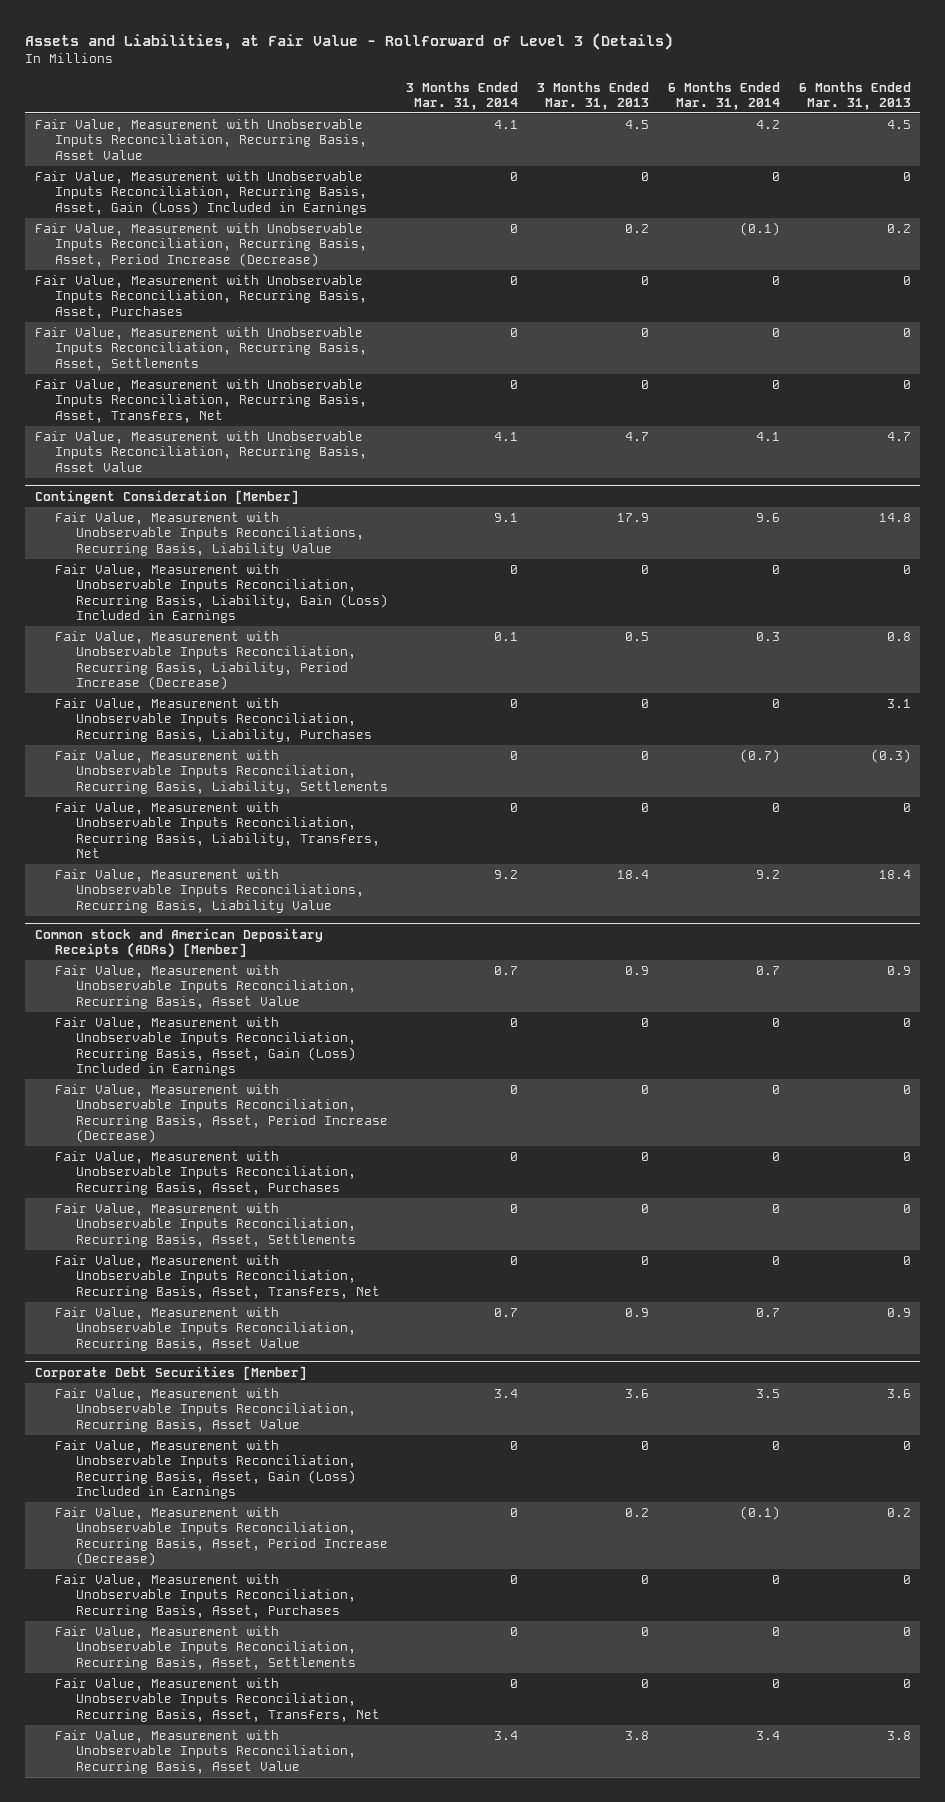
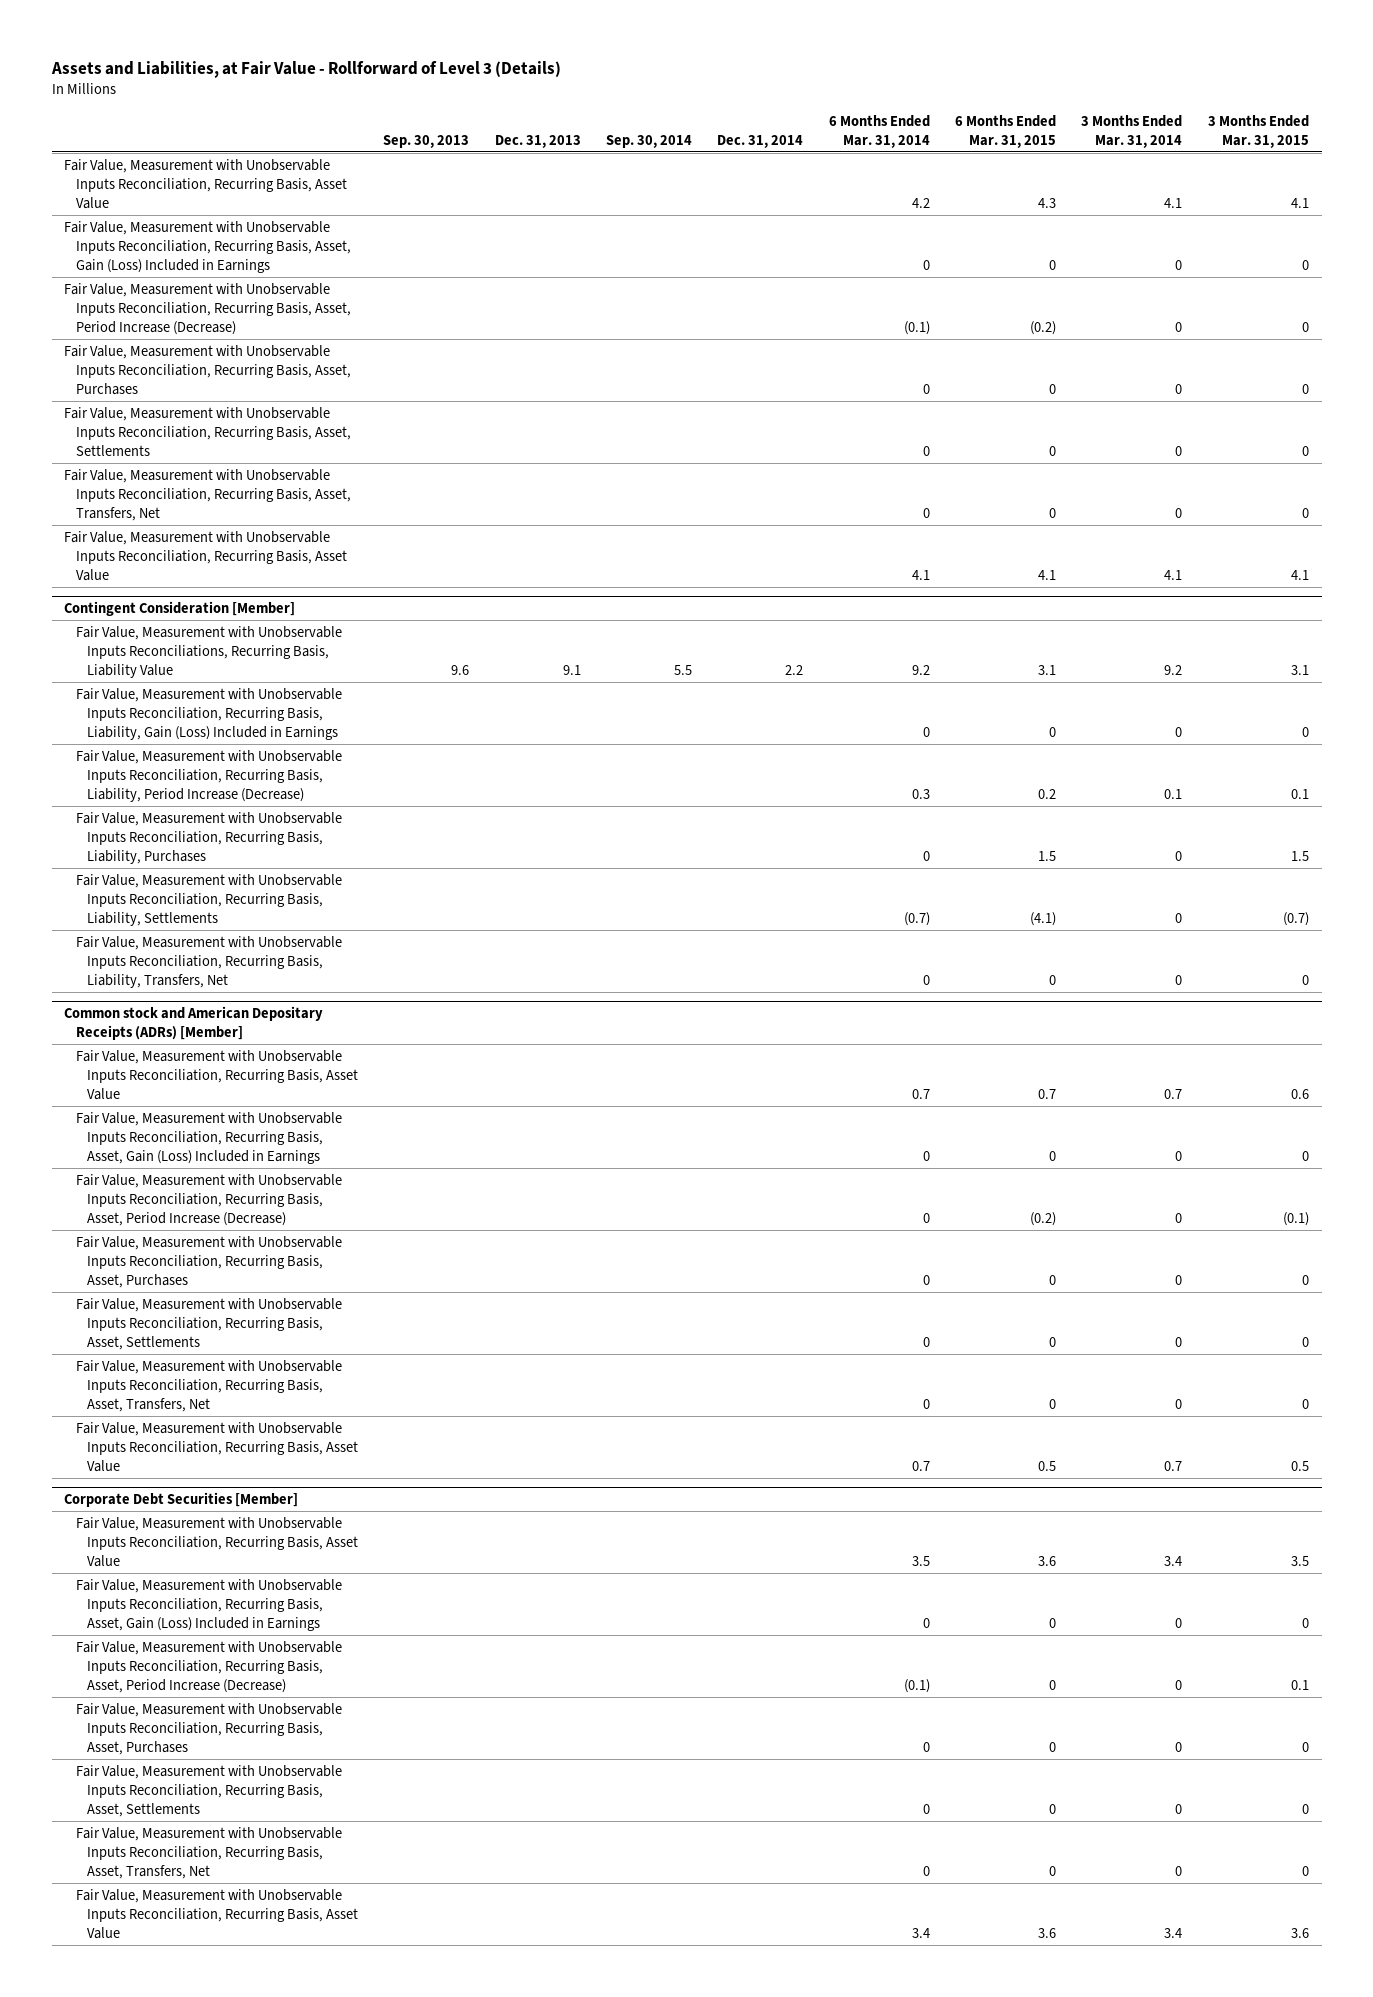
[537,81,650,110] 3 Months Ended Mar. 31, 2013 -> none
[798,81,911,110] 6 Months Ended Mar. 31, 2013 -> none
none -> [383,134,470,148] Sep. 30, 2013
none -> [494,134,581,148] Dec. 31, 2013
none -> [606,134,693,148] Sep. 30, 2014
none -> [717,134,804,148] Dec. 31, 2014
none -> [955,114,1057,148] 6 Months Ended Mar. 31, 2015
none -> [1207,114,1309,148] 3 Months Ended Mar. 31, 2015
[55,512,364,556] Fair Value, Measurement with Unobservable Inputs Reconciliations, Recurring Basis, Liability Value -> none
[55,869,364,913] Fair Value, Measurement with Unobservable Inputs Reconciliations, Recurring Basis, Liability Value -> [75,625,342,678] Fair Value, Measurement with Unobservable Inputs Reconciliations, Recurring Basis, Liability Value

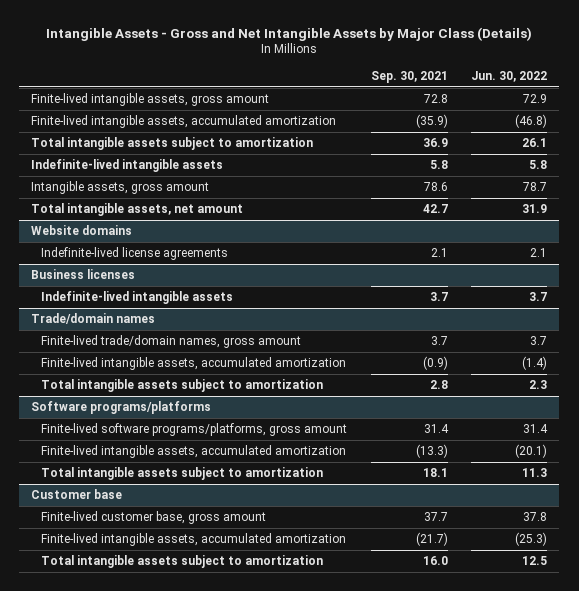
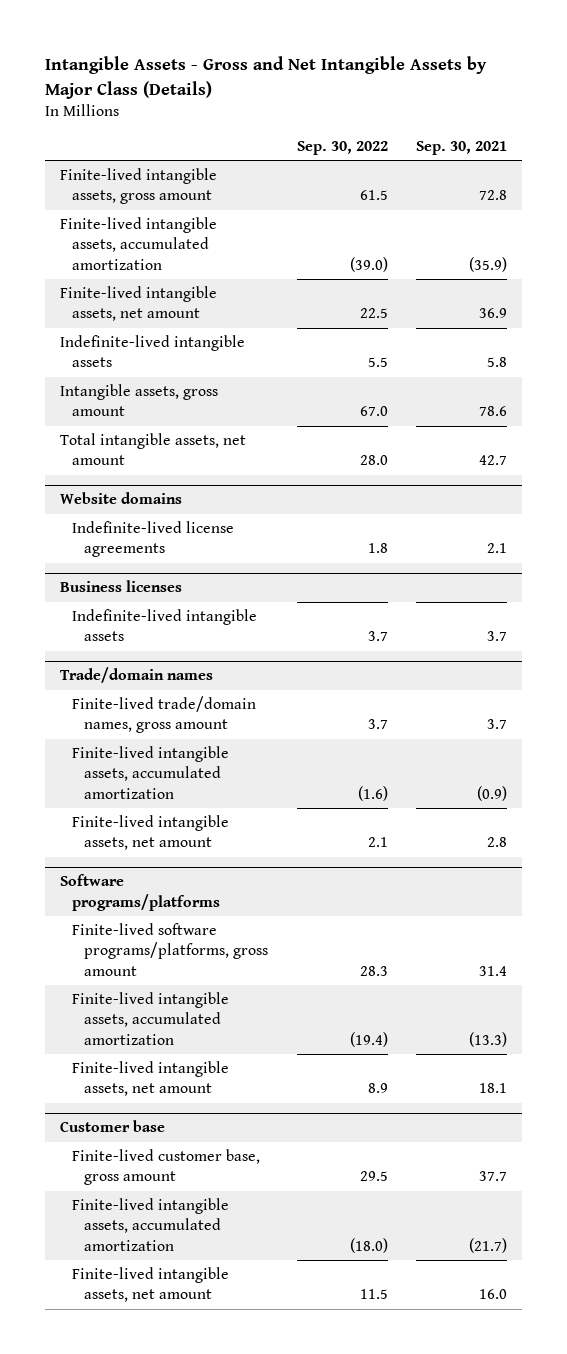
[471,71,548,83] Jun. 30, 2022 -> none
none -> [296,141,388,156] Sep. 30, 2022
[31,137,314,151] Total intangible assets subject to amortization -> [59,286,217,322] Finite-lived intangible assets, net amount
[40,379,323,393] Total intangible assets subject to amortization -> [71,815,229,851] Finite-lived intangible assets, net amount
[40,467,323,481] Total intangible assets subject to amortization -> [71,1061,229,1097] Finite-lived intangible assets, net amount
[40,555,323,569] Total intangible assets subject to amortization -> [71,1267,229,1303] Finite-lived intangible assets, net amount

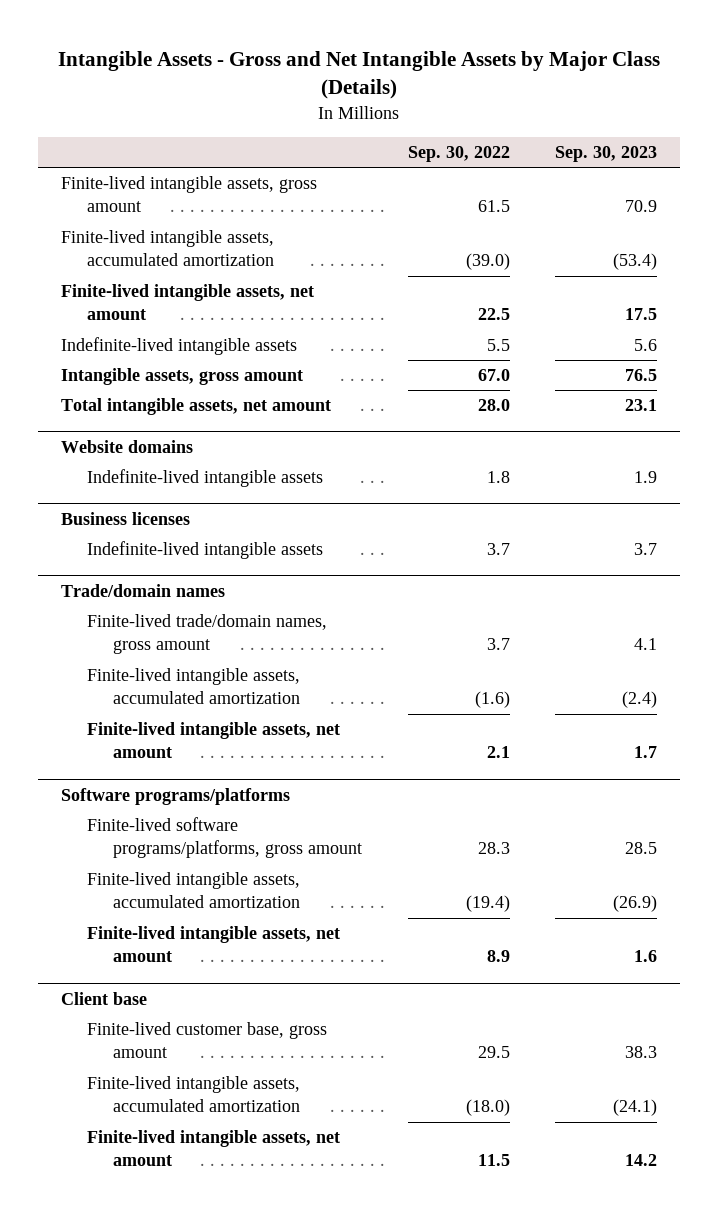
[416,141,508,156] Sep. 30, 2021 -> none
none -> [555,146,658,163] Sep. 30, 2023
[71,521,234,558] Indefinite-lived license agreements -> none
none -> [86,469,323,488] Indefinite-lived intangible assets
[59,1120,165,1133] Customer base -> [60,991,147,1005] Client base

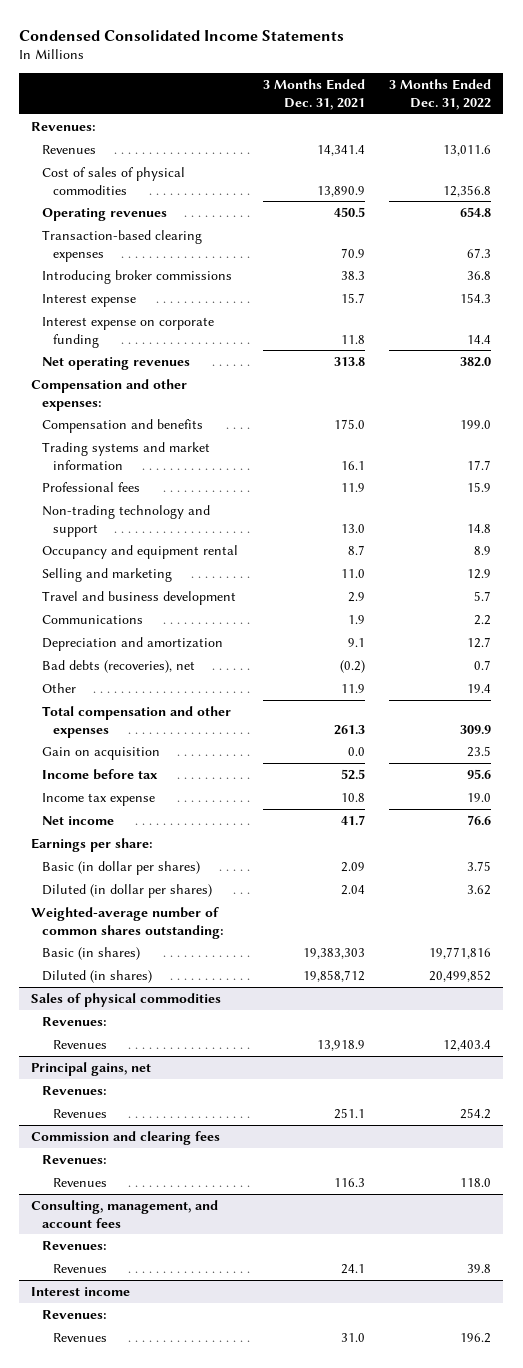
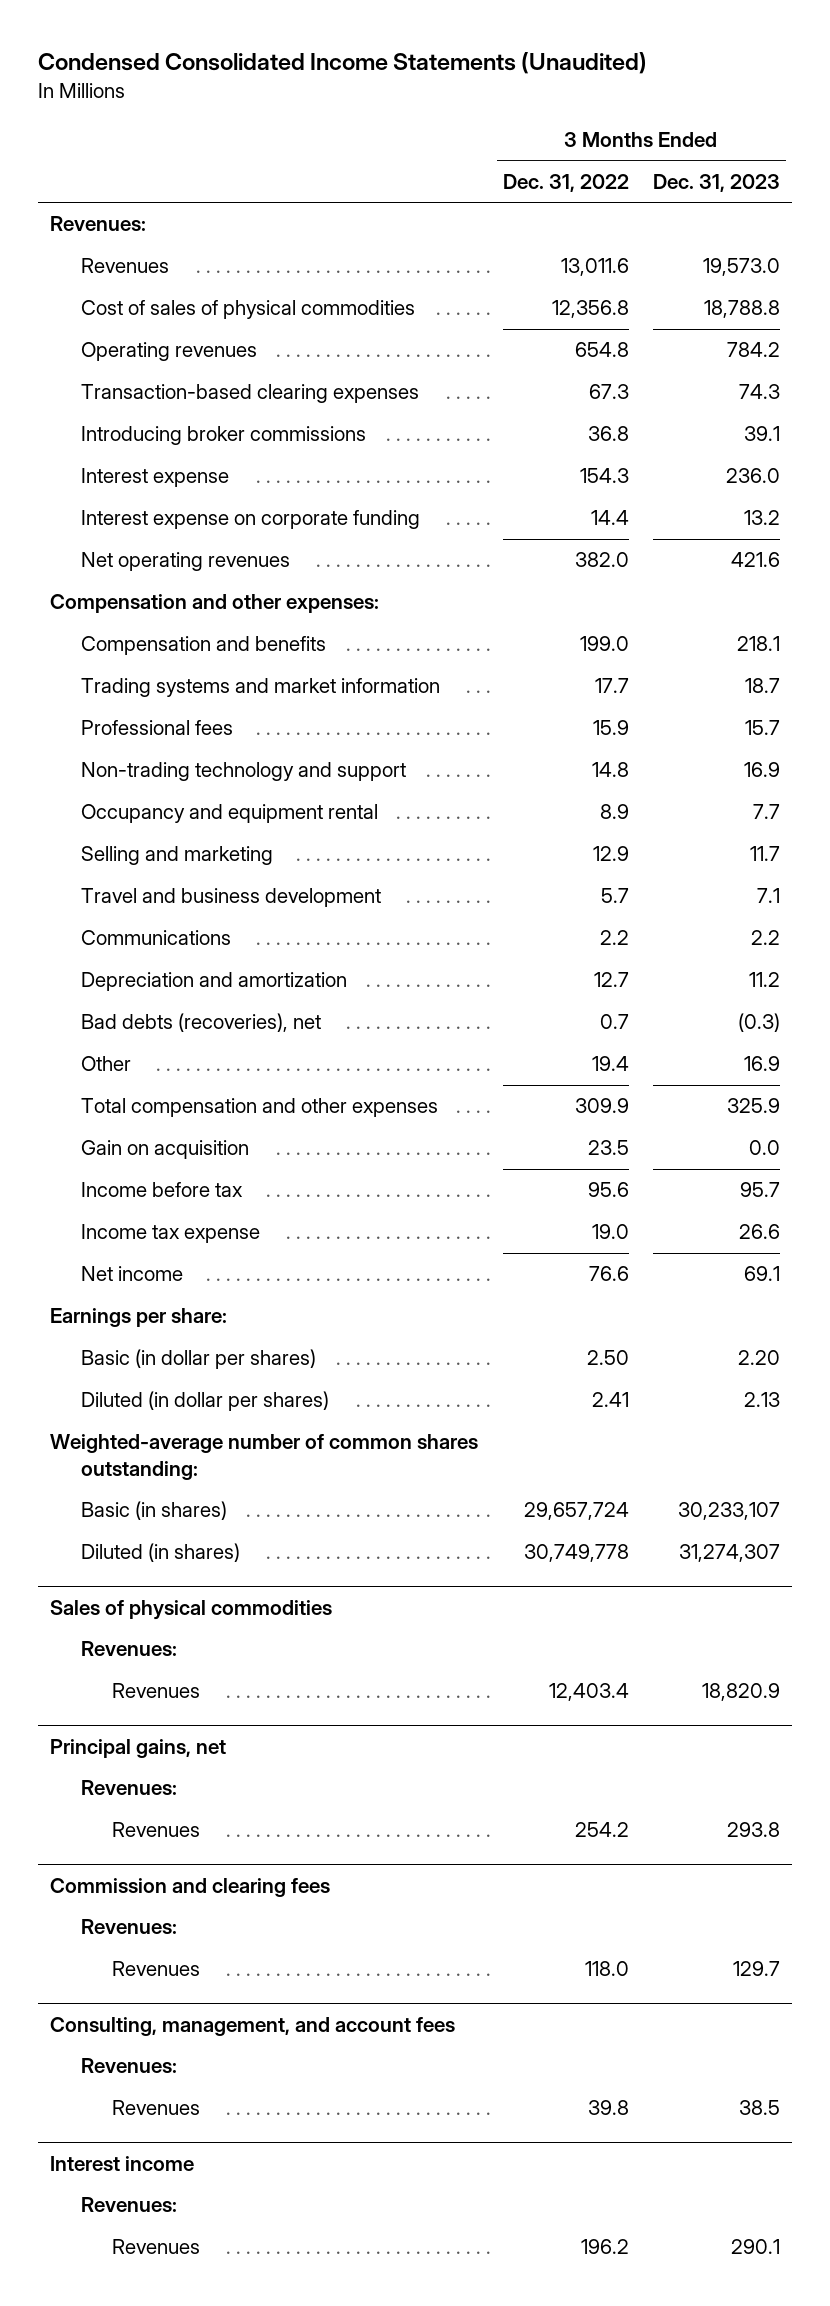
[19,29,345,41] Condensed Consolidated Income Statements -> [38,52,648,75] Condensed Consolidated Income Statements (Unaudited)
[262,78,365,110] 3 Months Ended Dec. 31, 2021 -> none
none -> [652,173,780,192] Dec. 31, 2023
[467,860,492,871] 3.75 -> [586,1350,629,1366] 2.50
[467,884,492,895] 3.62 -> [591,1392,629,1408] 2.41
[429,946,492,959] 19,771,816 -> [523,1502,629,1521] 29,657,724
[429,969,492,982] 20,499,852 -> [523,1544,629,1563] 30,749,778

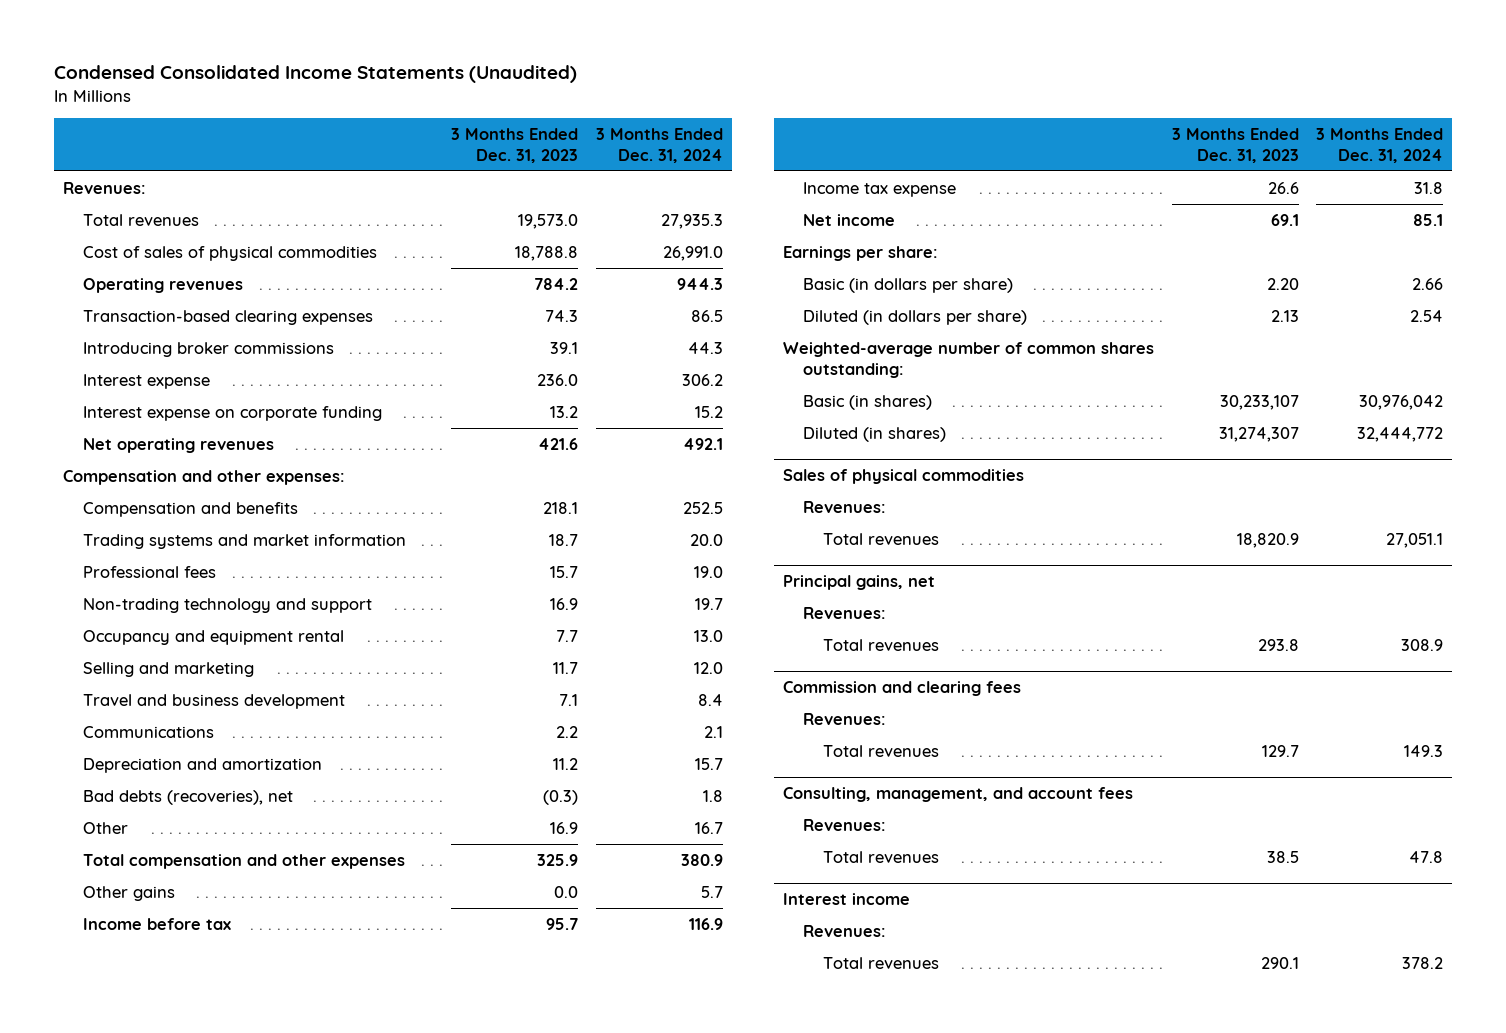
[502,173,629,192] Dec. 31, 2022 -> none
none -> [596,127,724,163] 3 Months Ended Dec. 31, 2024
[81,258,170,274] Revenues -> [82,213,199,226] Total revenues
[81,1140,250,1160] Gain on acquisition -> [82,885,175,901] Other gains
[81,1349,317,1370] Basic (in dollar per shares) -> [802,277,1013,293] Basic (in dollars per share)
[81,1391,330,1412] Diluted (in dollar per shares) -> [802,309,1027,325] Diluted (in dollars per share)
[112,1683,201,1699] Revenues -> [822,532,939,545] Total revenues
[112,1822,201,1838] Revenues -> [822,638,939,651] Total revenues
[112,1961,201,1977] Revenues -> [822,744,939,757] Total revenues
[112,2100,201,2116] Revenues -> [822,850,939,863] Total revenues
[112,2239,201,2255] Revenues -> [822,956,939,969] Total revenues

